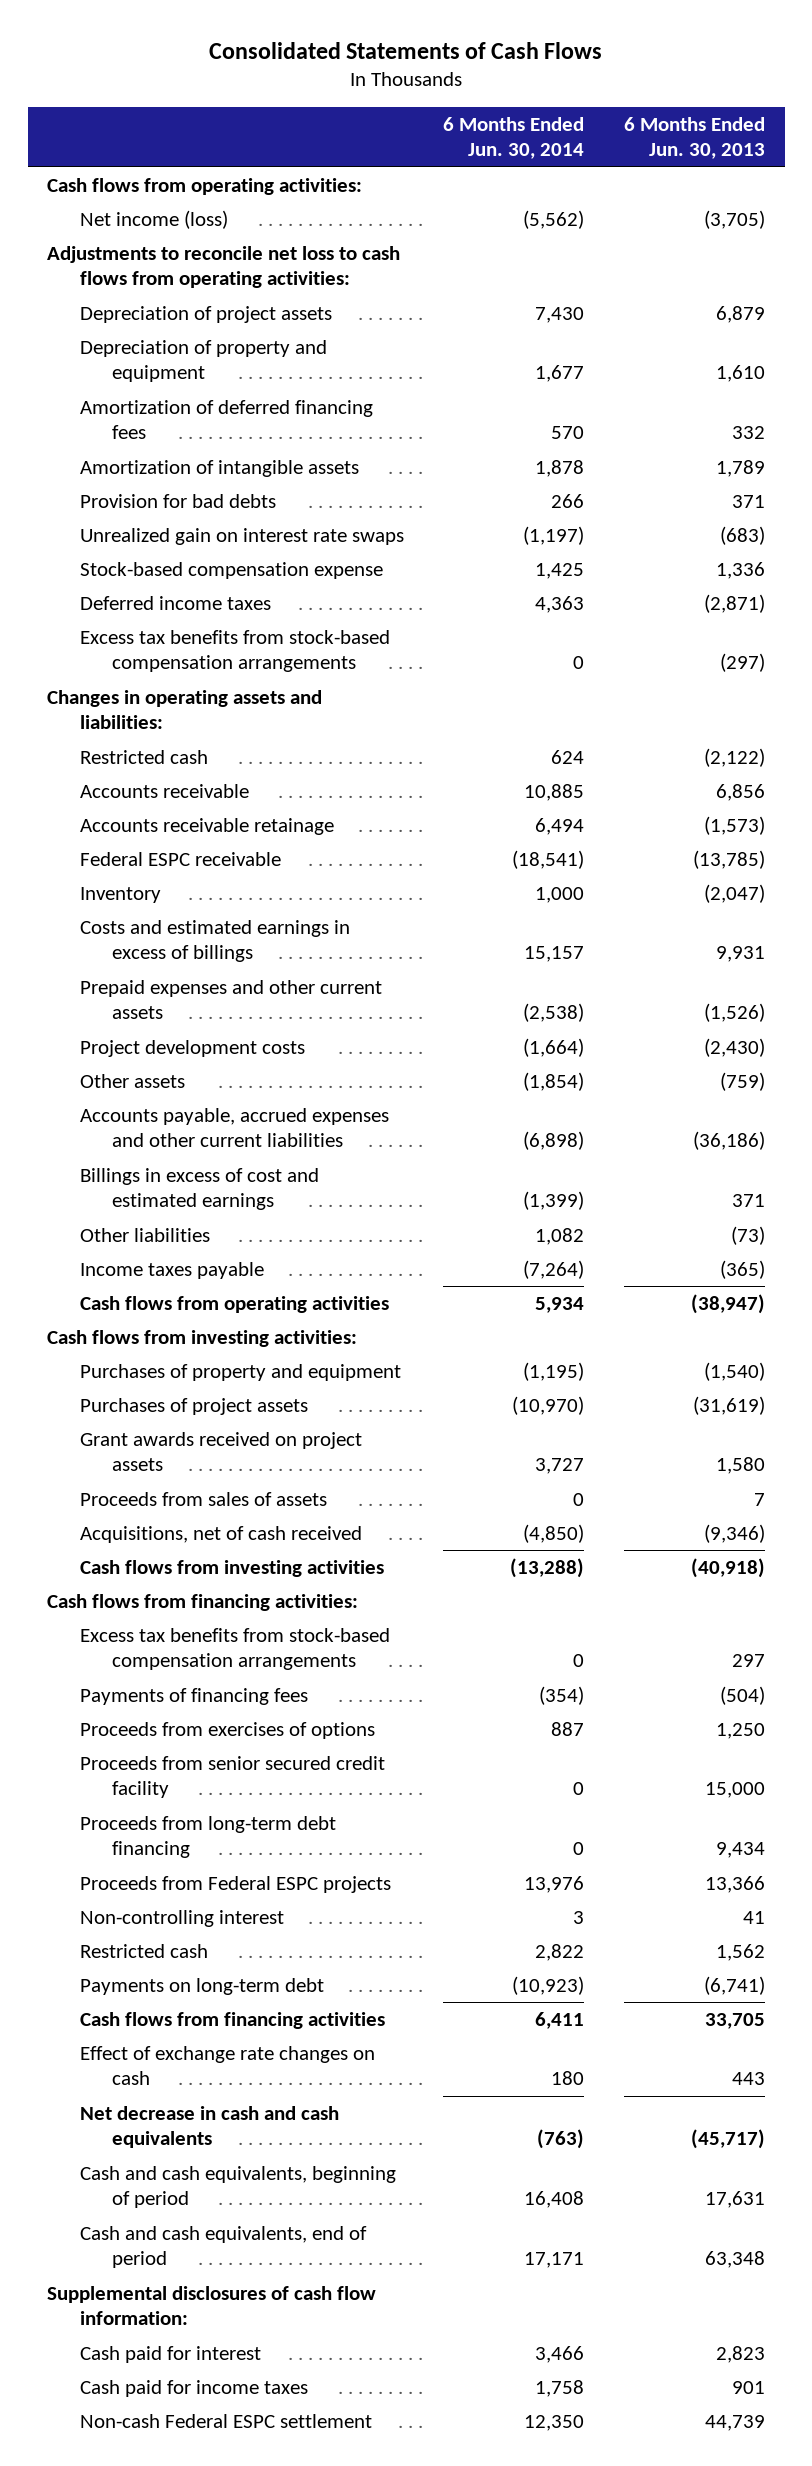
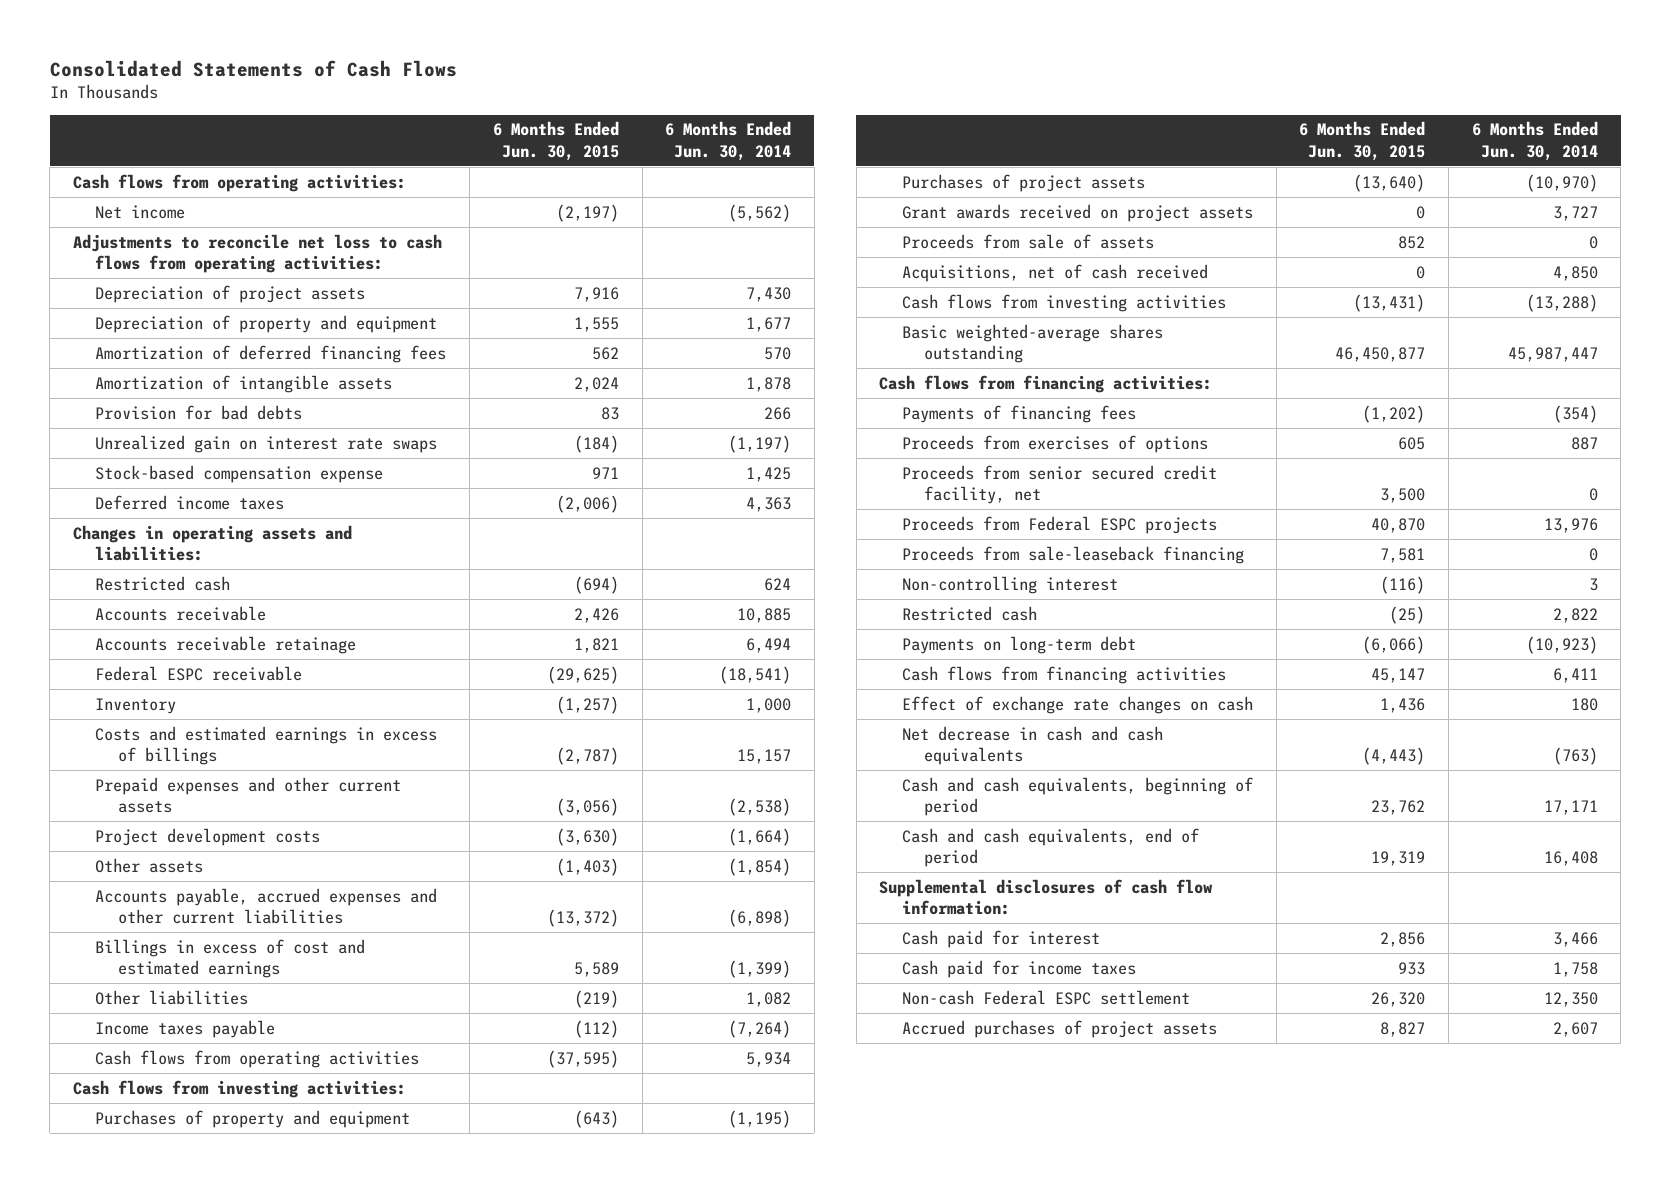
[623,116,765,160] 6 Months Ended Jun. 30, 2013 -> none
none -> [492,121,619,161] 6 Months Ended Jun. 30, 2015
[79,209,228,229] Net income (loss) -> [95,204,186,219] Net income
[79,629,390,673] Excess tax benefits from stock-based compensation arrangements -> none
[79,1491,327,1506] Proceeds from sales of assets -> [901,233,1154,249] Proceeds from sale of assets
[523,1523,585,1543] (4,850) -> [1552,265,1598,281] 4,850
none -> [901,323,1163,363] Basic weighted-average shares outstanding
[79,1627,390,1671] Excess tax benefits from stock-based compensation arrangements -> none
[79,1815,336,1859] Proceeds from long-term debt financing -> none
[79,1755,385,1799] Proceeds from senior secured credit facility -> [901,464,1217,504] Proceeds from senior secured credit facility, net
none -> [901,545,1244,564] Proceeds from sale-leaseback financing
[524,2191,585,2209] 16,408 -> [1543,799,1598,815] 17,171
[524,2252,585,2269] 17,171 -> [1543,850,1598,866] 16,408
none -> [901,1019,1217,1038] Accrued purchases of project assets

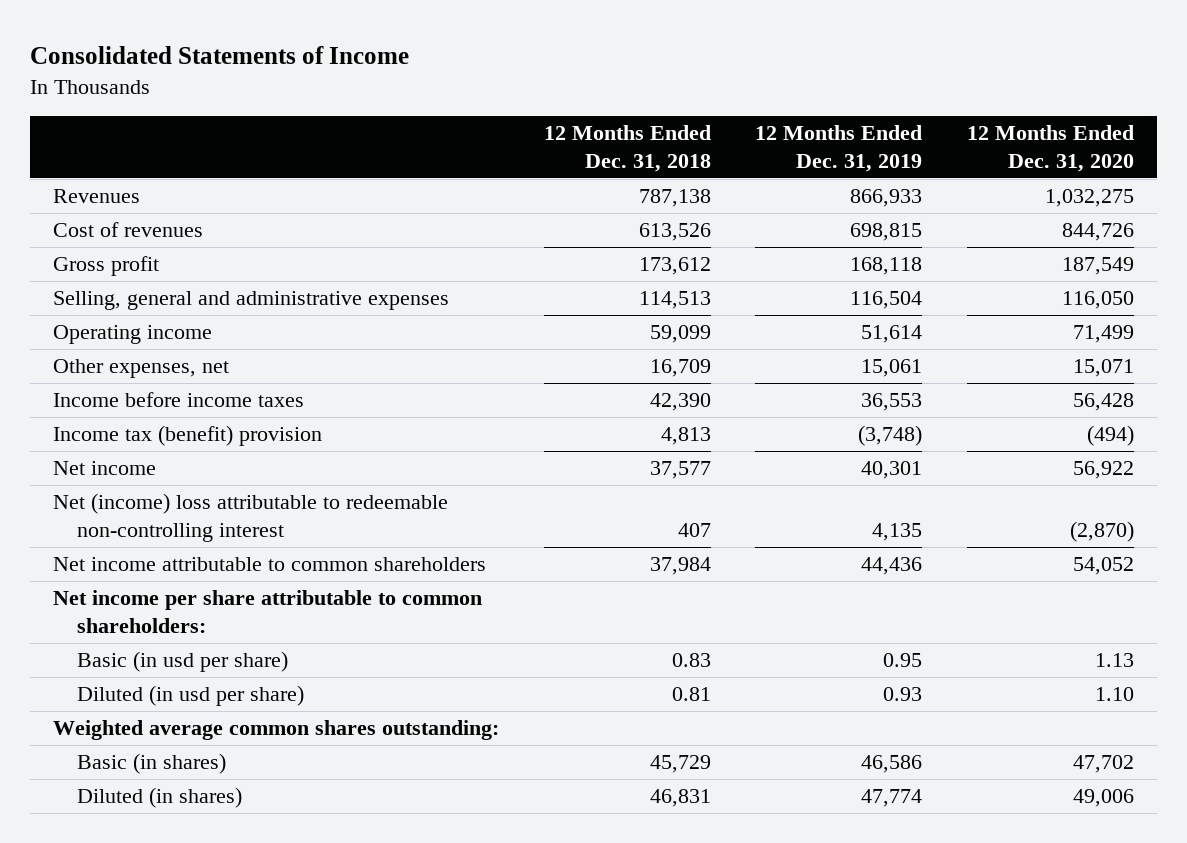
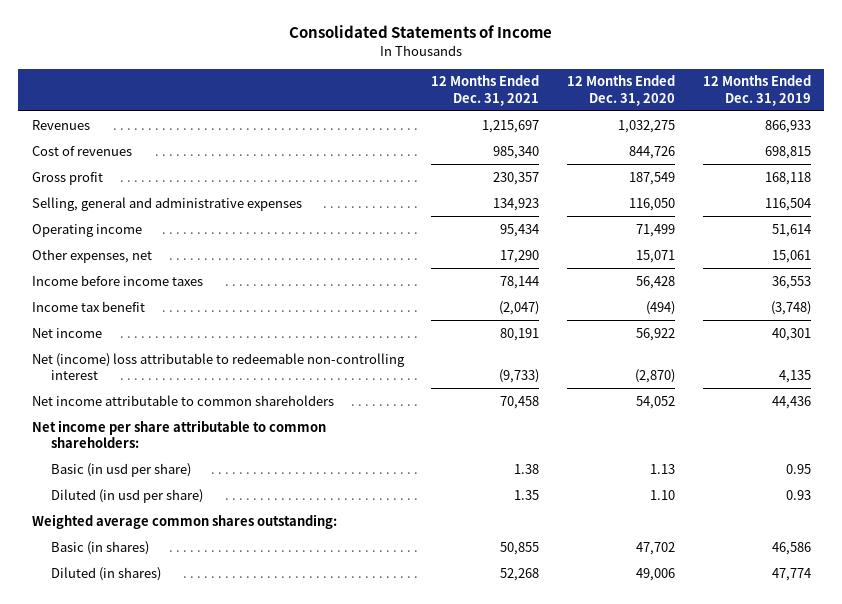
[543,124,711,172] 12 Months Ended Dec. 31, 2018 -> none
none -> [431,75,540,106] 12 Months Ended Dec. 31, 2021
[52,425,322,447] Income tax (benefit) provision -> [31,300,145,312] Income tax benefit

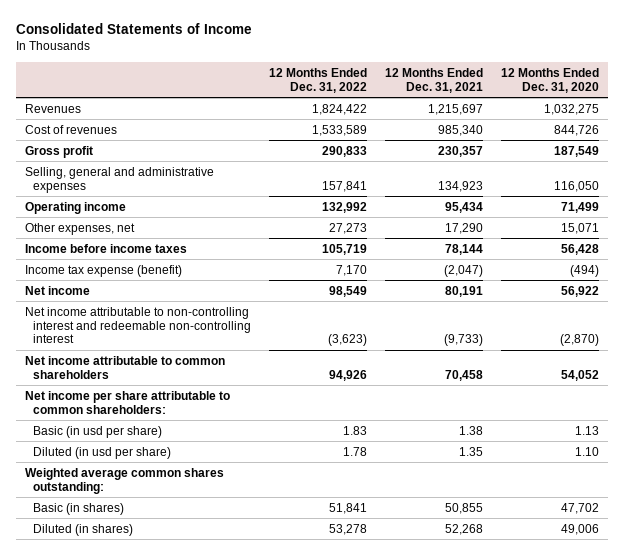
[702,75,811,106] 12 Months Ended Dec. 31, 2019 -> none
none -> [269,68,368,93] 12 Months Ended Dec. 31, 2022
[31,300,145,312] Income tax benefit -> [24,264,182,277] Income tax expense (benefit)
[31,352,405,380] Net (income) loss attributable to redeemable non-controlling interest -> [24,306,252,344] Net income attributable to non-controlling interest and redeemable non-controlling interest

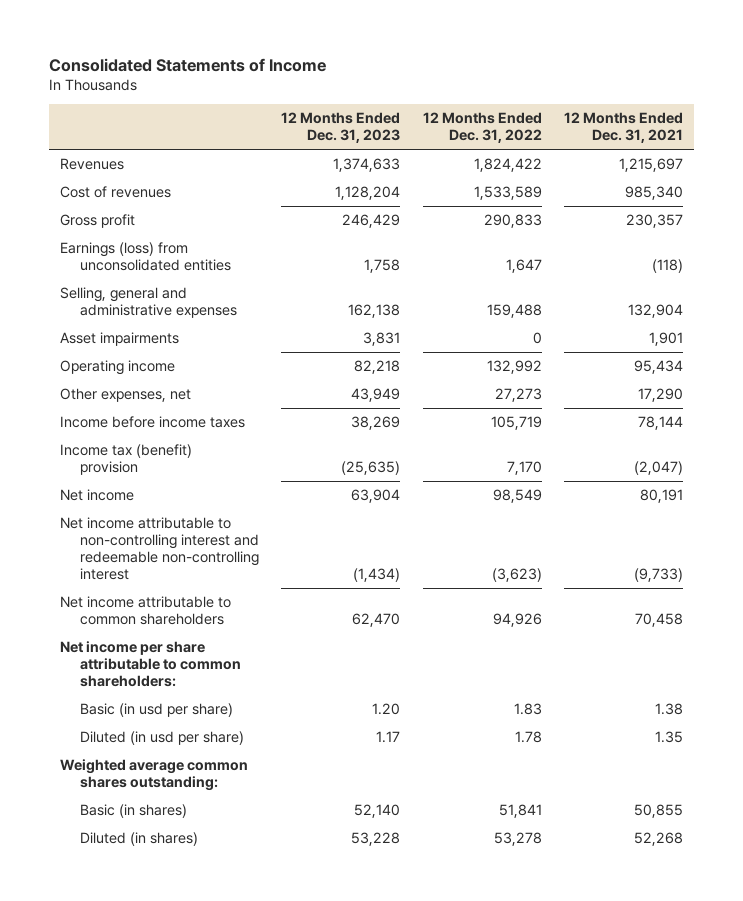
[501,68,600,93] 12 Months Ended Dec. 31, 2020 -> none
none -> [281,112,401,144] 12 Months Ended Dec. 31, 2023
none -> [59,241,231,271] Earnings (loss) from unconsolidated entities
[322,180,368,192] 157,841 -> [486,303,542,318] 159,488
[438,180,484,192] 134,923 -> [628,303,684,318] 132,904
none -> [59,331,179,346] Asset impairments
[24,264,182,277] Income tax expense (benefit) -> [59,443,192,475] Income tax (benefit) provision

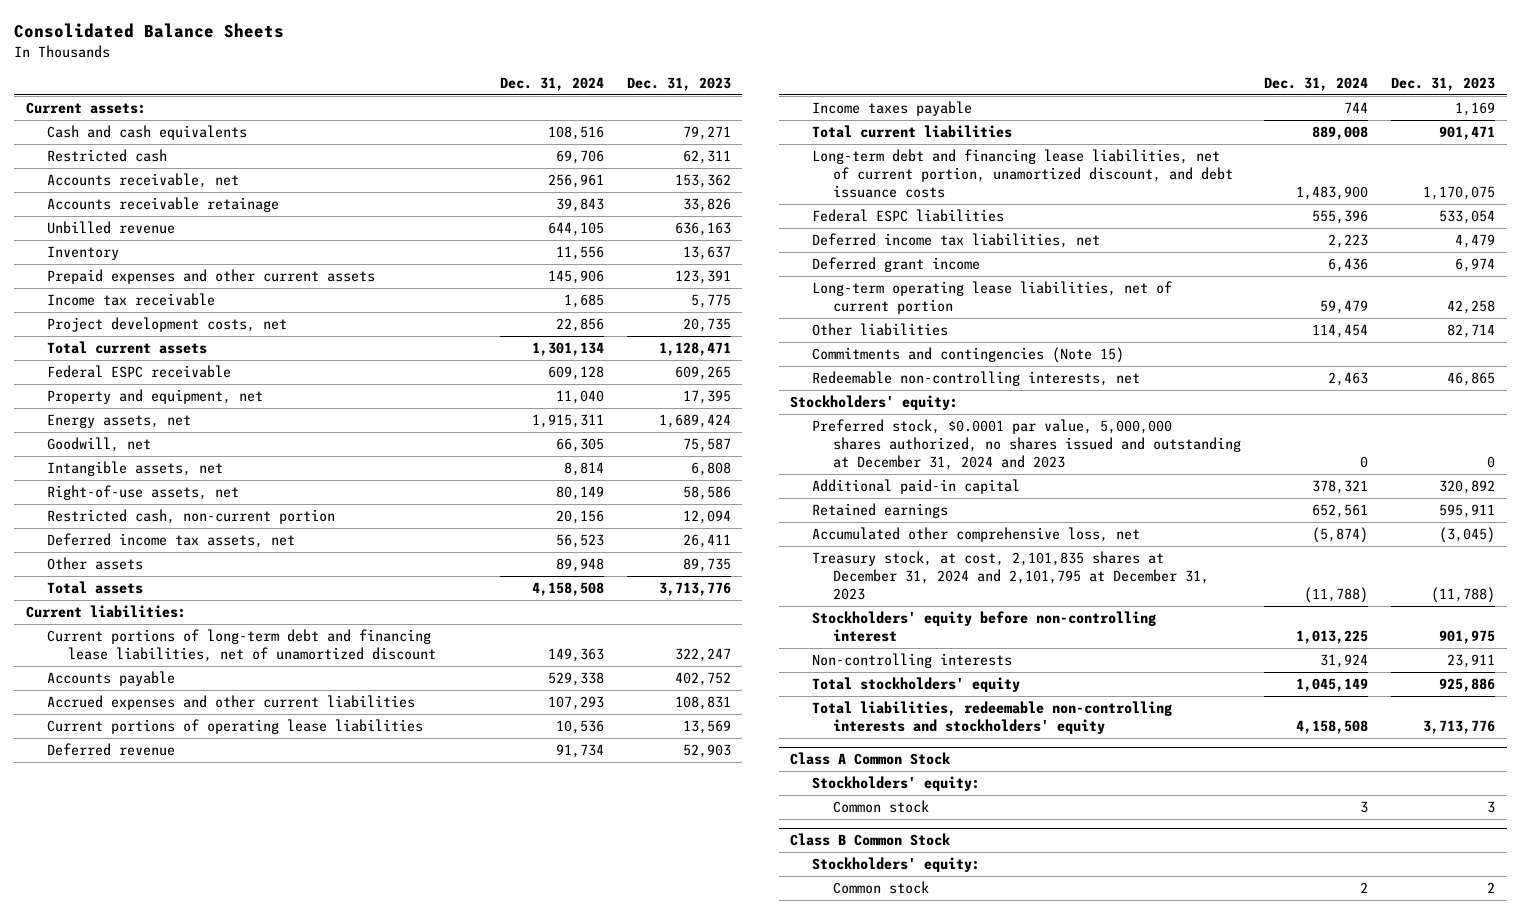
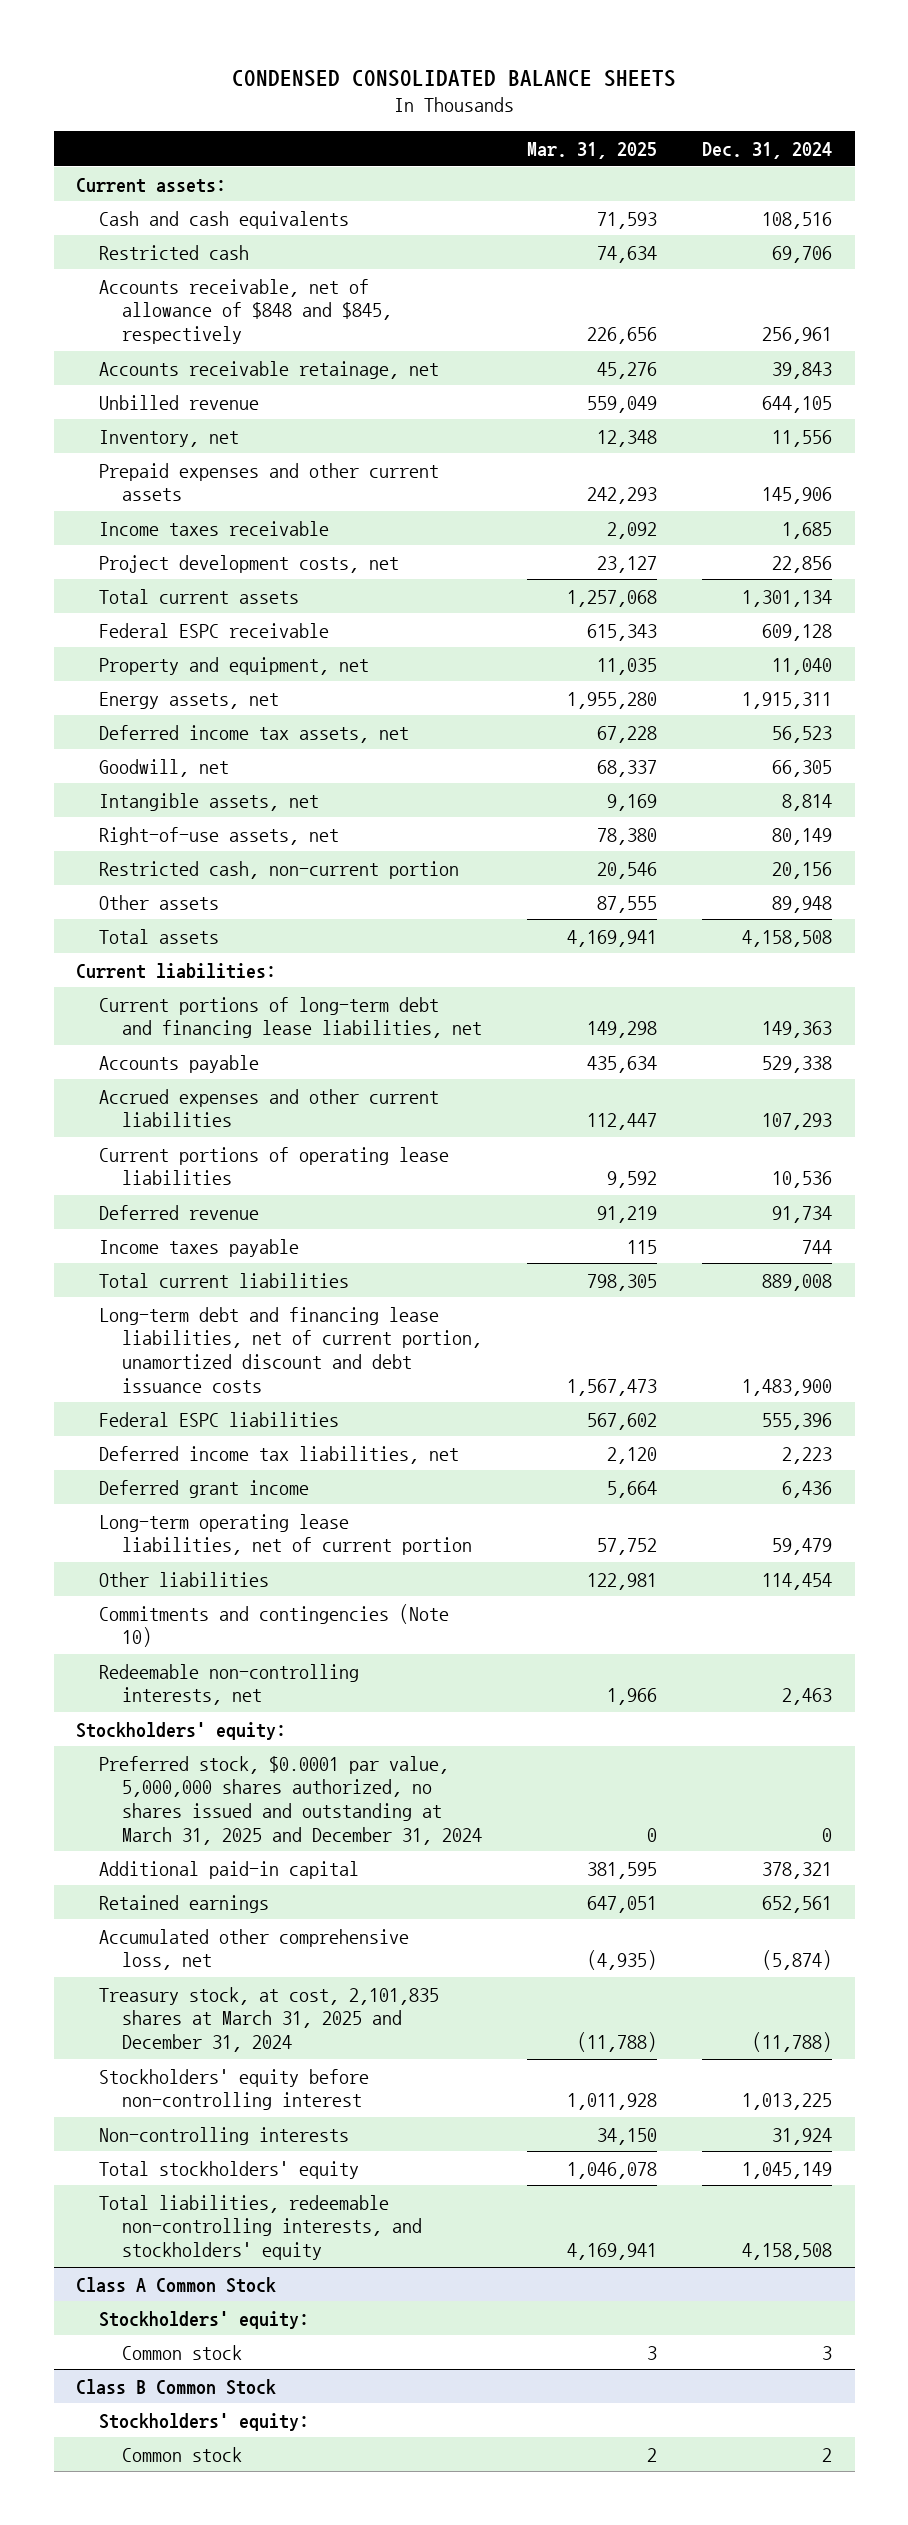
[14,22,285,38] Consolidated Balance Sheets -> [232,69,677,87] CONDENSED CONSOLIDATED BALANCE SHEETS
[626,77,731,92] Dec. 31, 2023 -> none
none -> [527,141,658,159] Mar. 31, 2025
[47,172,240,188] Accounts receivable, net -> [99,278,393,344] Accounts receivable, net of allowance of $848 and $845, respectively
[47,196,280,212] Accounts receivable retainage -> [99,360,440,379] Accounts receivable retainage, net
[47,245,120,260] Inventory -> [99,429,240,447] Inventory, net
[47,292,216,306] Income tax receivable -> [99,520,330,536] Income taxes receivable
[47,532,296,548] Deferred income tax assets, net -> [99,724,410,743] Deferred income tax assets, net
[47,628,437,663] Current portions of long-term debt and financing lease liabilities, net of unamortized discount -> [99,996,483,1039] Current portions of long-term debt and financing lease liabilities, net
[811,148,1234,199] Long-term debt and financing lease liabilities, net of current portion, unamortized discount, and debt issuance costs -> [99,1306,483,1393] Long-term debt and financing lease liabilities, net of current portion, unamortized discount and debt issuance costs
[811,346,1124,363] Commitments and contingencies (Note 15) -> [99,1603,450,1648] Commitments and contingencies (Note 10)
[811,418,1242,471] Preferred stock, $0.0001 par value, 5,000,000 shares authorized, no shares issued and outstanding at December 31, 2024 and 2023 -> [99,1755,483,1845] Preferred stock, $0.0001 par value, 5,000,000 shares authorized, no shares issued and outstanding at March 31, 2025 and December 31, 2024
[811,550,1210,601] Treasury stock, at cost, 2,101,835 shares at December 31, 2024 and 2,101,795 at December 31, 2023 -> [99,1986,440,2052] Treasury stock, at cost, 2,101,835 shares at March 31, 2025 and December 31, 2024
[811,700,1172,735] Total liabilities, redeemable non-controlling interests and stockholders' equity -> [99,2194,423,2260] Total liabilities, redeemable non-controlling interests, and stockholders' equity

